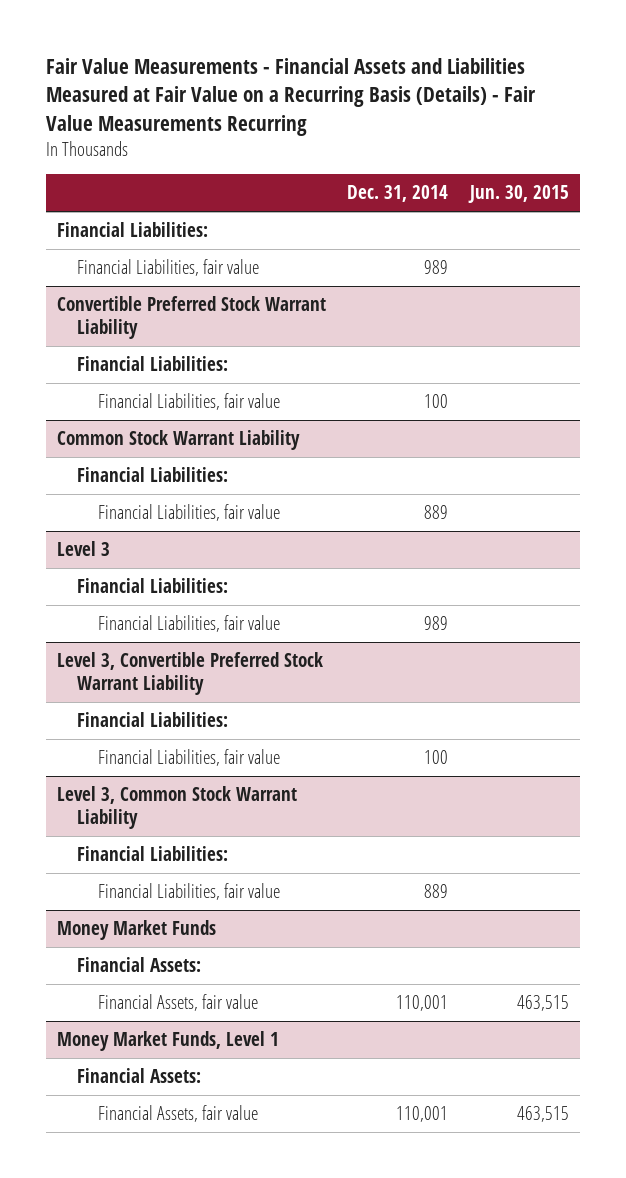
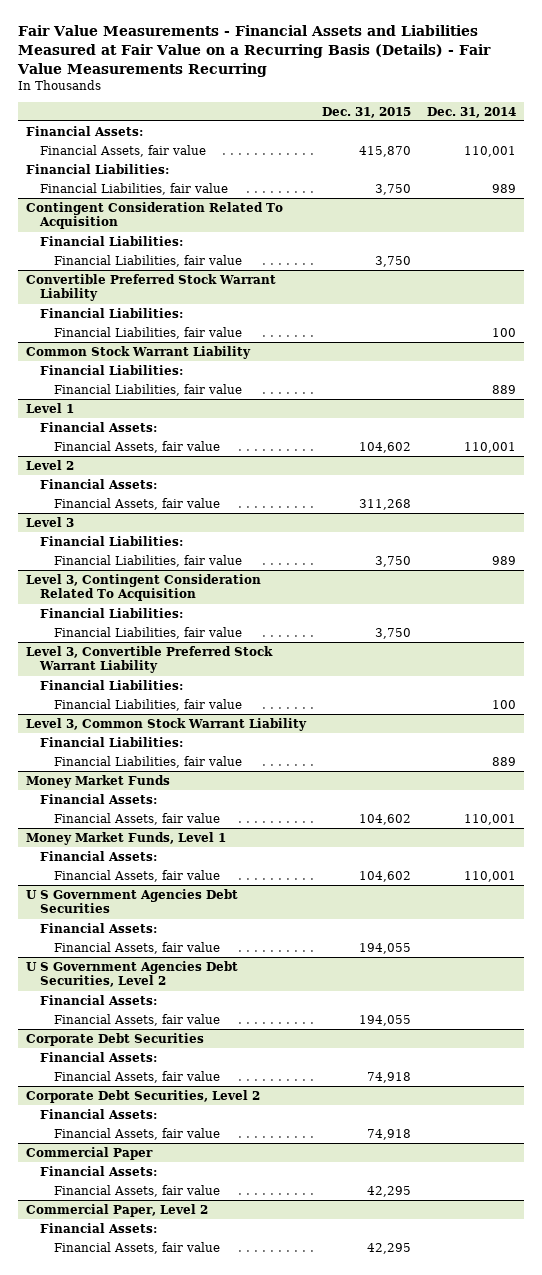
[468,184,570,203] Jun. 30, 2015 -> none
none -> [322,106,412,118] Dec. 31, 2015
none -> [25,125,143,136] Financial Assets:
none -> [39,144,206,157] Financial Assets, fair value
none -> [25,201,283,230] Contingent Consideration Related To Acquisition
none -> [39,235,183,246] Financial Liabilities:
none -> [53,254,242,267] Financial Liabilities, fair value
none -> [25,402,74,413] Level 1
none -> [39,421,157,432] Financial Assets:
none -> [53,440,220,453] Financial Assets, fair value
none -> [25,459,74,470] Level 2
none -> [39,478,157,489] Financial Assets:
none -> [53,497,220,510] Financial Assets, fair value
none -> [25,573,261,602] Level 3, Contingent Consideration Related To Acquisition
none -> [39,607,183,618] Financial Liabilities:
none -> [53,626,242,639] Financial Liabilities, fair value
none -> [25,888,238,914] U S Government Agencies Debt Securities
none -> [39,922,157,933] Financial Assets:
none -> [53,941,220,954] Financial Assets, fair value
none -> [25,960,238,988] U S Government Agencies Debt Securities, Level 2
none -> [39,994,157,1005] Financial Assets:
none -> [53,1013,220,1026] Financial Assets, fair value
none -> [25,1032,204,1046] Corporate Debt Securities
none -> [39,1051,157,1062] Financial Assets:
none -> [53,1070,220,1083] Financial Assets, fair value
none -> [25,1089,260,1103] Corporate Debt Securities, Level 2
none -> [39,1108,157,1119] Financial Assets:
none -> [53,1127,220,1140] Financial Assets, fair value
none -> [25,1146,153,1160] Commercial Paper
none -> [39,1165,157,1176] Financial Assets:
none -> [53,1184,220,1197] Financial Assets, fair value
none -> [25,1203,208,1217] Commercial Paper, Level 2
none -> [39,1222,157,1233] Financial Assets:
none -> [53,1241,220,1254] Financial Assets, fair value

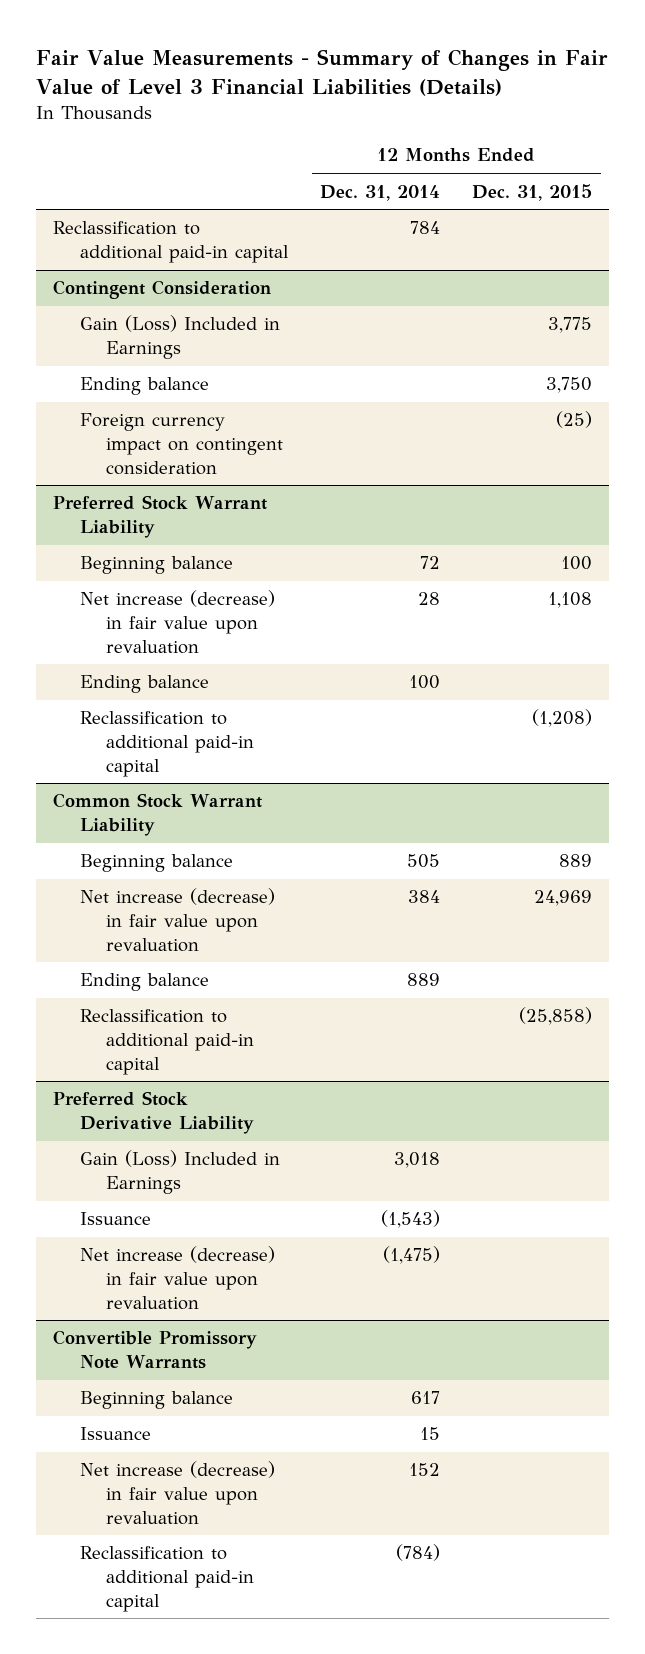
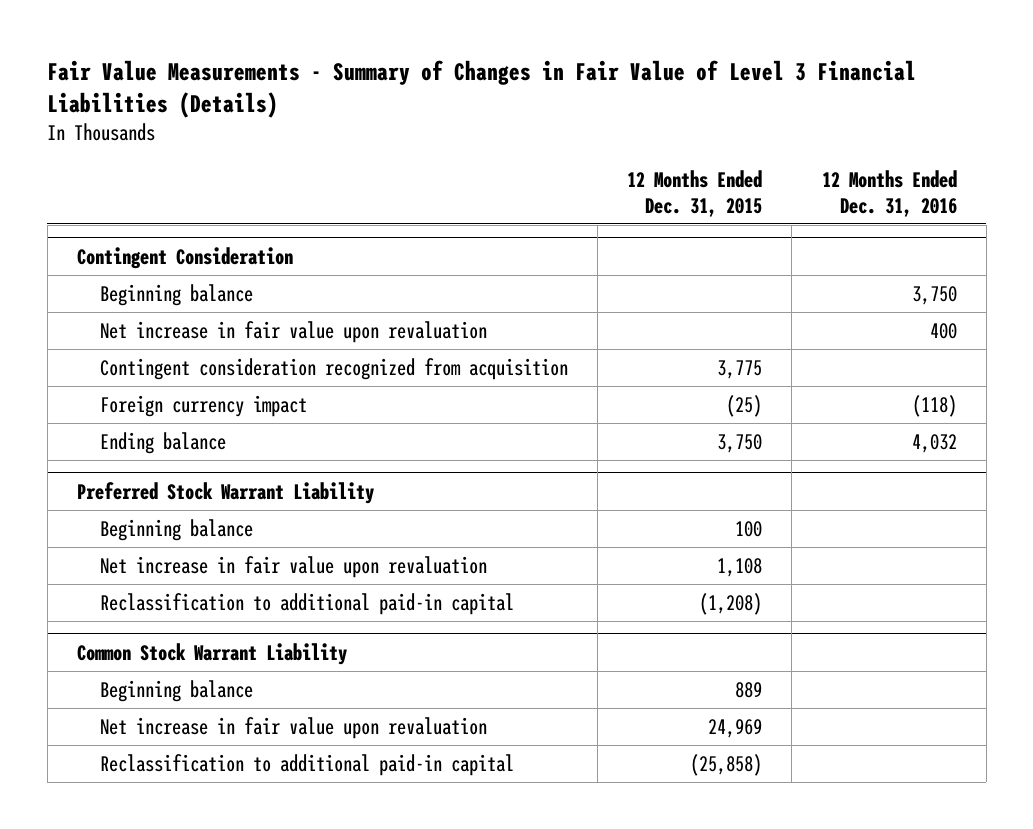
[319,184,440,201] Dec. 31, 2014 -> none
none -> [821,169,957,217] 12 Months Ended Dec. 31, 2016
[52,221,289,264] Reclassification to additional paid-in capital -> none
none -> [100,283,254,306] Beginning balance
none -> [100,320,488,343] Net increase in fair value upon revaluation
[79,315,280,360] Gain (Loss) Included in Earnings -> [100,357,569,380] Contingent consideration recognized from acquisition
none -> [100,394,308,417] Foreign currency impact
[79,413,284,475] Foreign currency impact on contingent consideration -> none
[79,675,209,694] Ending balance -> none
[79,590,275,654] Net increase (decrease) in fair value upon revaluation -> [100,555,488,578] Net increase in fair value upon revaluation
[79,973,209,992] Ending balance -> none
[79,888,275,952] Net increase (decrease) in fair value upon revaluation -> [100,716,488,739] Net increase in fair value upon revaluation
[52,1091,254,1135] Preferred Stock Derivative Liability -> none
[79,1150,280,1195] Gain (Loss) Included in Earnings -> none
[79,1212,151,1226] Issuance -> none
[79,1246,275,1310] Net increase (decrease) in fair value upon revaluation -> none
[52,1330,257,1370] Convertible Promissory Note Warrants -> none
[79,1391,233,1410] Beginning balance -> none
[79,1427,151,1441] Issuance -> none
[79,1461,275,1525] Net increase (decrease) in fair value upon revaluation -> none
[79,1546,255,1612] Reclassification to additional paid-in capital -> none

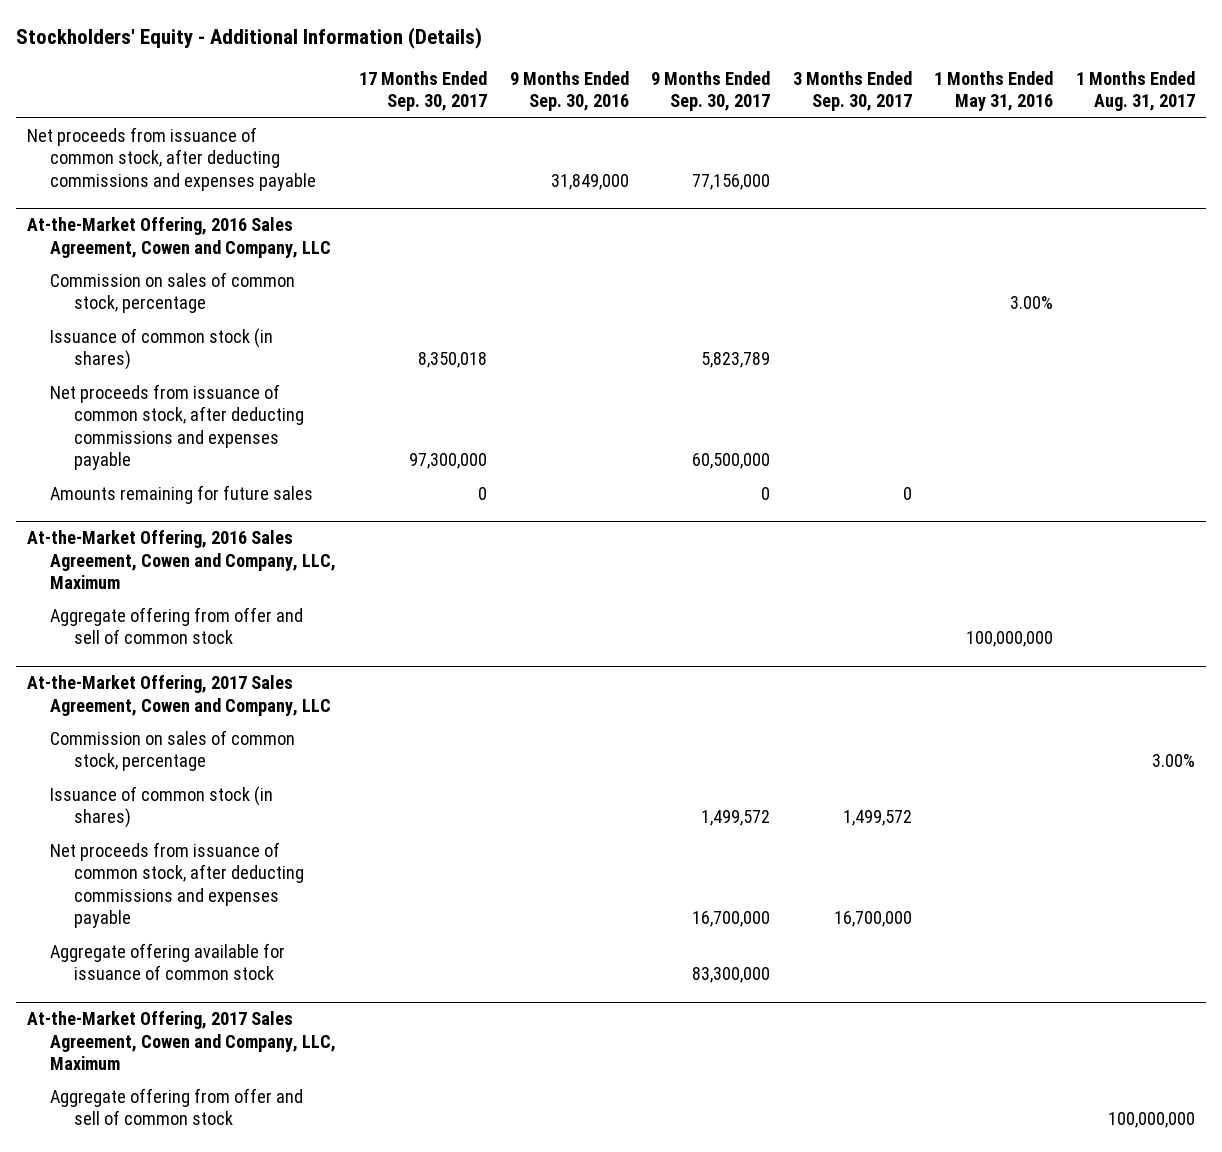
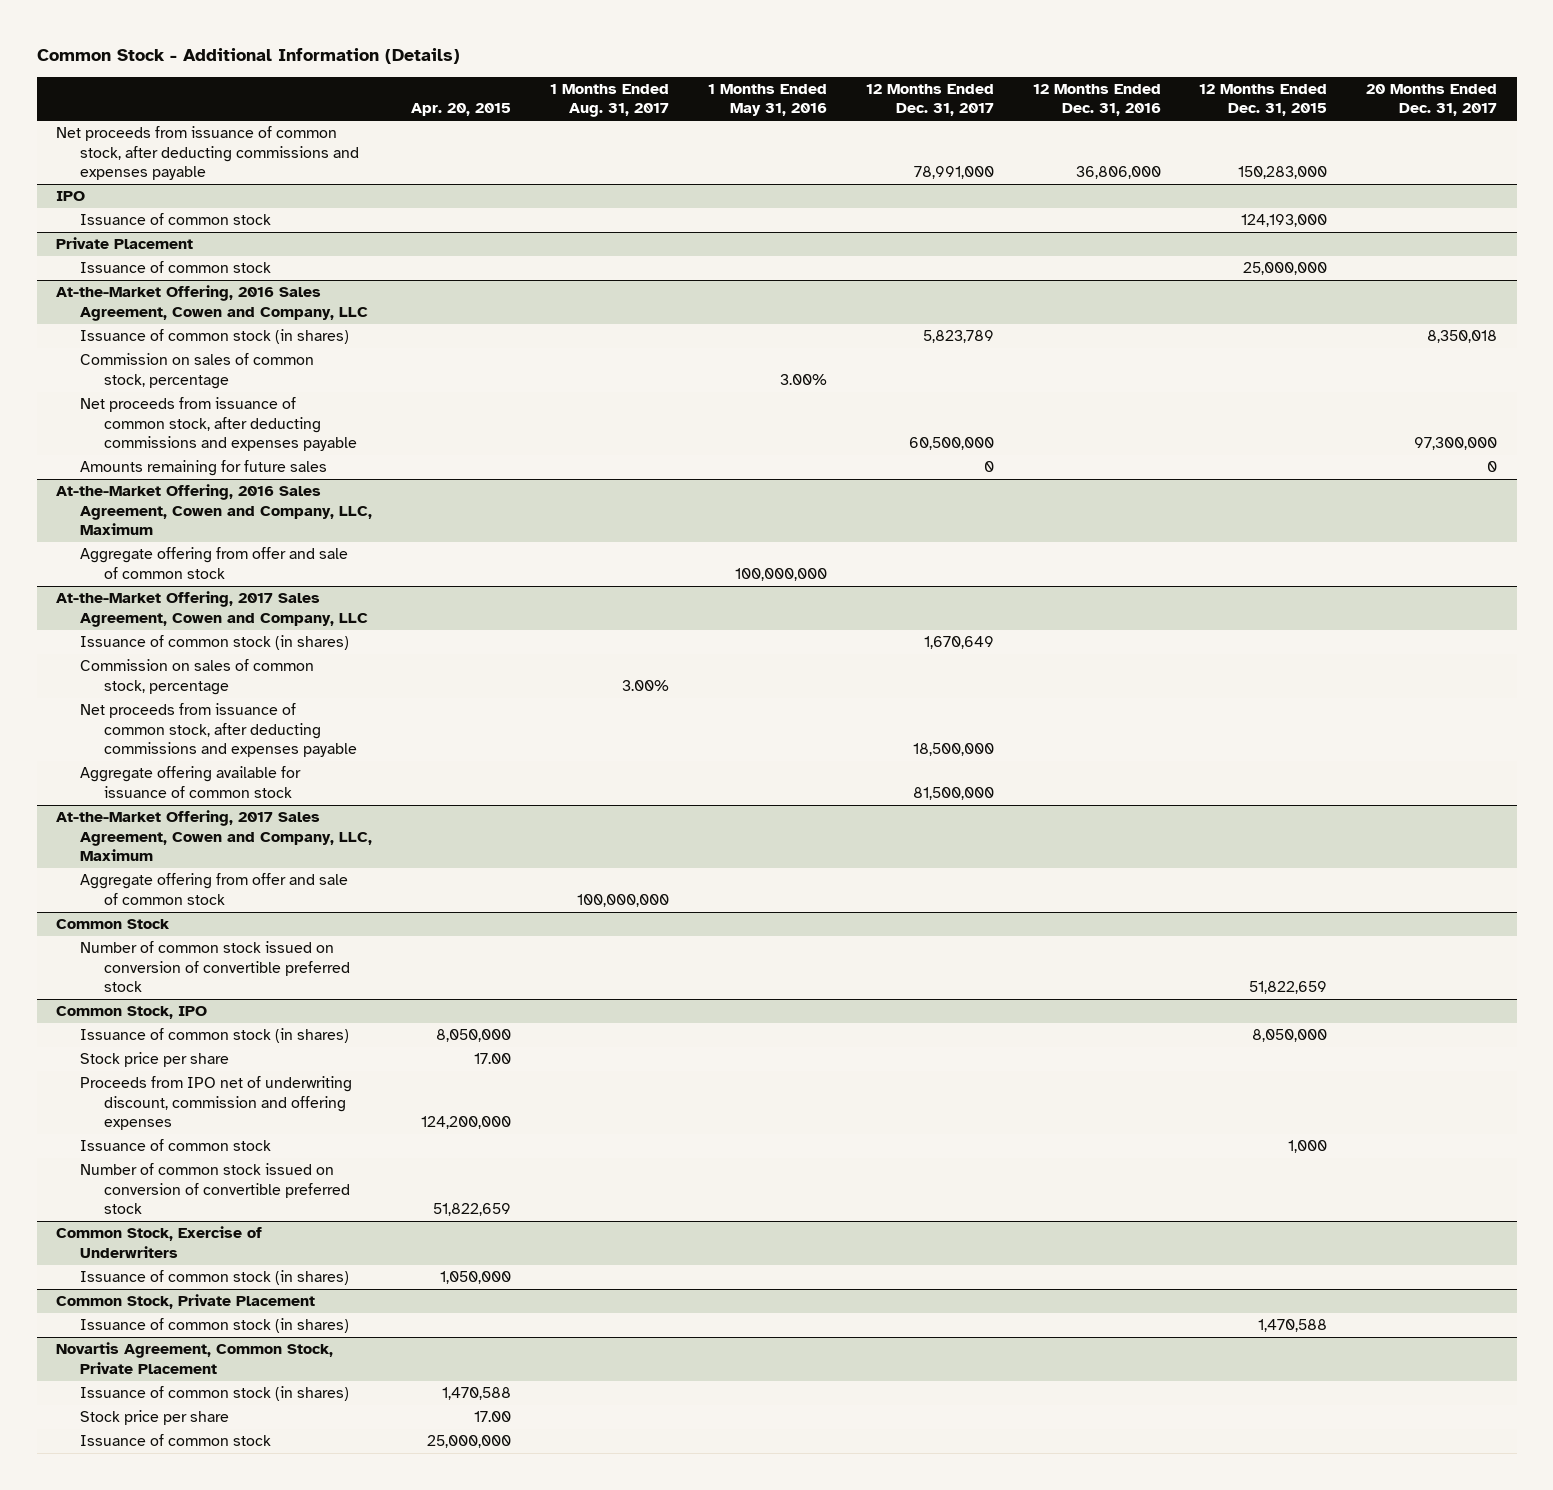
[16,26,483,49] Stockholders' Equity - Additional Information (Details) -> [36,47,460,64] Common Stock - Additional Information (Details)
[359,70,488,112] 17 Months Ended Sep. 30, 2017 -> none
[509,70,629,112] 9 Months Ended Sep. 30, 2016 -> none
[651,70,771,112] 9 Months Ended Sep. 30, 2017 -> none
[792,70,912,112] 3 Months Ended Sep. 30, 2017 -> none
none -> [411,103,512,117] Apr. 20, 2015
none -> [865,83,994,117] 12 Months Ended Dec. 31, 2017
none -> [1032,83,1161,117] 12 Months Ended Dec. 31, 2016
none -> [1199,83,1328,117] 12 Months Ended Dec. 31, 2015
none -> [1366,83,1498,117] 20 Months Ended Dec. 31, 2017
none -> [56,191,86,202] IPO
none -> [80,213,272,226] Issuance of common stock
none -> [56,237,194,250] Private Placement
none -> [80,261,272,274] Issuance of common stock
[50,272,296,314] Commission on sales of common stock, percentage -> [80,353,315,389] Commission on sales of common stock, percentage
[50,607,304,645] Aggregate offering from offer and sell of common stock -> [80,547,349,579] Aggregate offering from offer and sale of common stock
[50,730,296,772] Commission on sales of common stock, percentage -> [80,659,315,695] Commission on sales of common stock, percentage
[50,1088,304,1126] Aggregate offering from offer and sell of common stock -> [80,873,349,905] Aggregate offering from offer and sale of common stock
none -> [56,919,171,930] Common Stock
none -> [80,941,351,993] Number of common stock issued on conversion of convertible preferred stock
none -> [56,1006,208,1020] Common Stock, IPO
none -> [80,1028,350,1044] Issuance of common stock (in shares)
none -> [80,1052,230,1068] Stock price per share
none -> [80,1076,353,1131] Proceeds from IPO net of underwriting discount, commission and offering expenses
none -> [80,1139,272,1152] Issuance of common stock
none -> [80,1163,351,1215] Number of common stock issued on conversion of convertible preferred stock
none -> [56,1226,263,1258] Common Stock, Exercise of Underwriters
none -> [80,1270,350,1286] Issuance of common stock (in shares)
none -> [56,1294,316,1310] Common Stock, Private Placement
none -> [80,1318,350,1334] Issuance of common stock (in shares)
none -> [56,1342,334,1374] Novartis Agreement, Common Stock, Private Placement
none -> [80,1386,350,1402] Issuance of common stock (in shares)
none -> [80,1410,230,1426] Stock price per share
none -> [80,1434,272,1447] Issuance of common stock

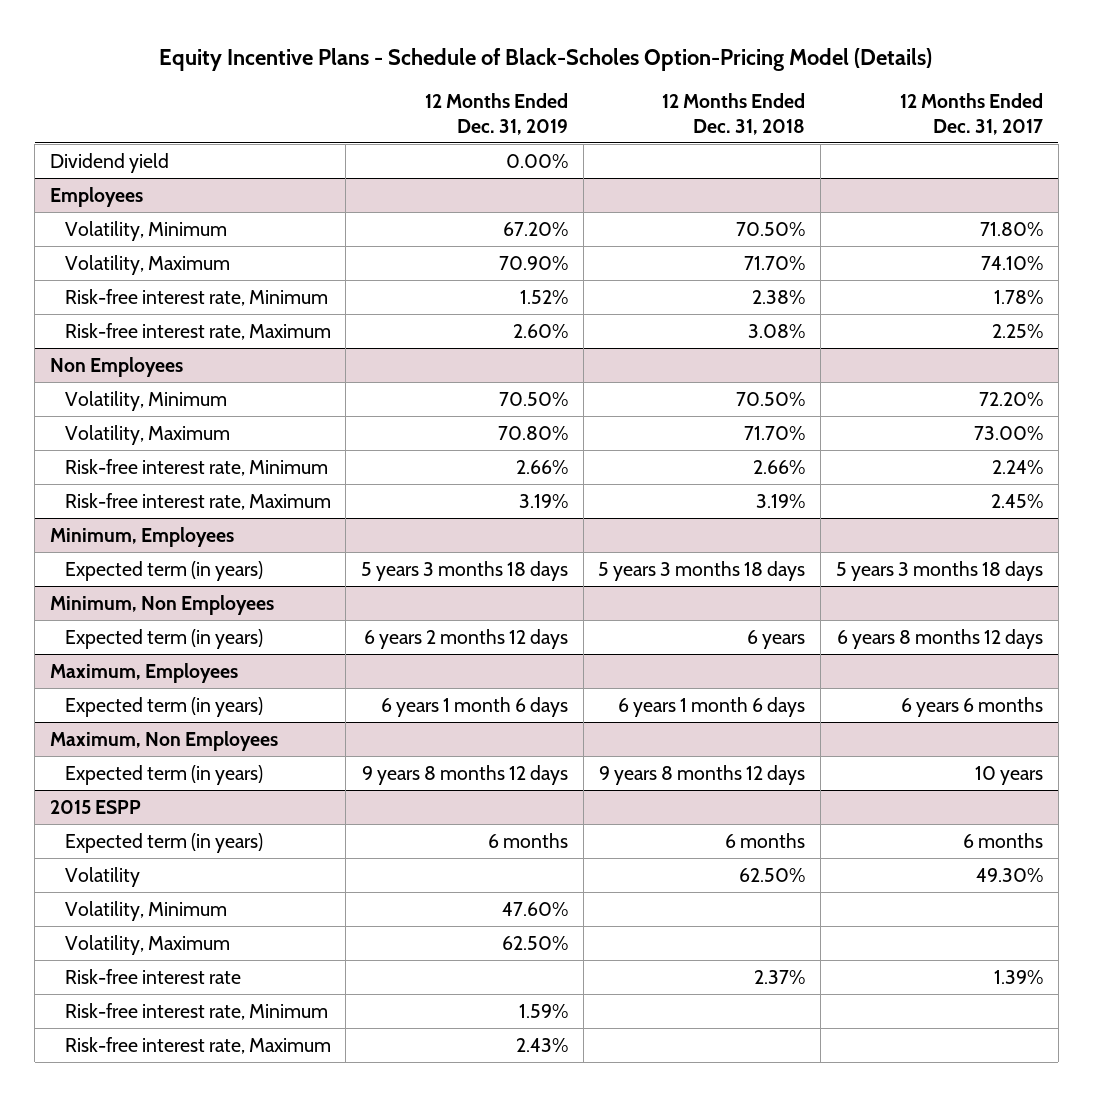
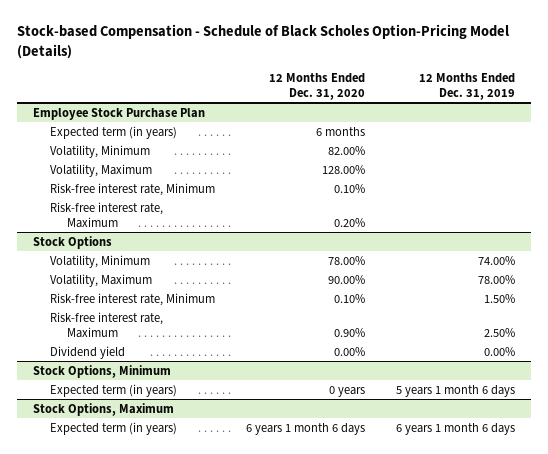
[159,47,933,71] Equity Incentive Plans - Schedule of Black-Scholes Option-Pricing Model (Details) -> [17,24,510,59] Stock-based Compensation - Schedule of Black Scholes Option-Pricing Model (Details)
[662,92,806,135] 12 Months Ended Dec. 31, 2018 -> none
[899,92,1043,135] 12 Months Ended Dec. 31, 2017 -> none
none -> [269,72,366,100] 12 Months Ended Dec. 31, 2020
[49,152,169,173] Dividend yield -> none
[49,186,143,207] Employees -> none
[64,220,227,241] Volatility, Minimum -> none
[64,254,230,275] Volatility, Maximum -> none
[64,288,328,306] Risk-free interest rate, Minimum -> none
[64,322,331,340] Risk-free interest rate, Maximum -> none
[49,356,183,377] Non Employees -> none
[64,390,227,411] Volatility, Minimum -> none
[64,424,230,445] Volatility, Maximum -> none
[64,458,328,476] Risk-free interest rate, Minimum -> none
[64,492,331,510] Risk-free interest rate, Maximum -> none
[49,526,234,547] Minimum, Employees -> none
[64,560,263,581] Expected term (in years) -> none
[49,594,274,615] Minimum, Non Employees -> none
[64,628,263,649] Expected term (in years) -> none
none -> [32,107,205,120] Employee Stock Purchase Plan
none -> [49,125,177,139] Expected term (in years)
none -> [49,144,150,158] Volatility, Minimum
none -> [49,163,152,177] Volatility, Maximum
none -> [49,182,215,196] Risk-free interest rate, Minimum
none -> [49,201,163,228] Risk-free interest rate, Maximum
none -> [32,235,112,249] Stock Options
none -> [49,254,150,268] Volatility, Minimum
none -> [49,273,152,287] Volatility, Maximum
none -> [49,292,215,306] Risk-free interest rate, Minimum
none -> [49,311,163,338] Risk-free interest rate, Maximum
none -> [49,345,125,359] Dividend yield
none -> [32,364,171,378] Stock Options, Minimum
none -> [49,383,177,397] Expected term (in years)
[49,662,238,683] Maximum, Employees -> [32,402,174,416] Stock Options, Maximum
[49,730,278,751] Maximum, Non Employees -> none
[64,764,263,785] Expected term (in years) -> none
[49,799,141,814] 2015 ESPP -> none
[64,832,263,853] Expected term (in years) -> none
[64,866,140,887] Volatility -> none
[64,900,227,921] Volatility, Minimum -> none
[64,934,230,955] Volatility, Maximum -> none
[64,968,241,984] Risk-free interest rate -> none
[64,1002,328,1020] Risk-free interest rate, Minimum -> none
[64,1036,331,1054] Risk-free interest rate, Maximum -> none

